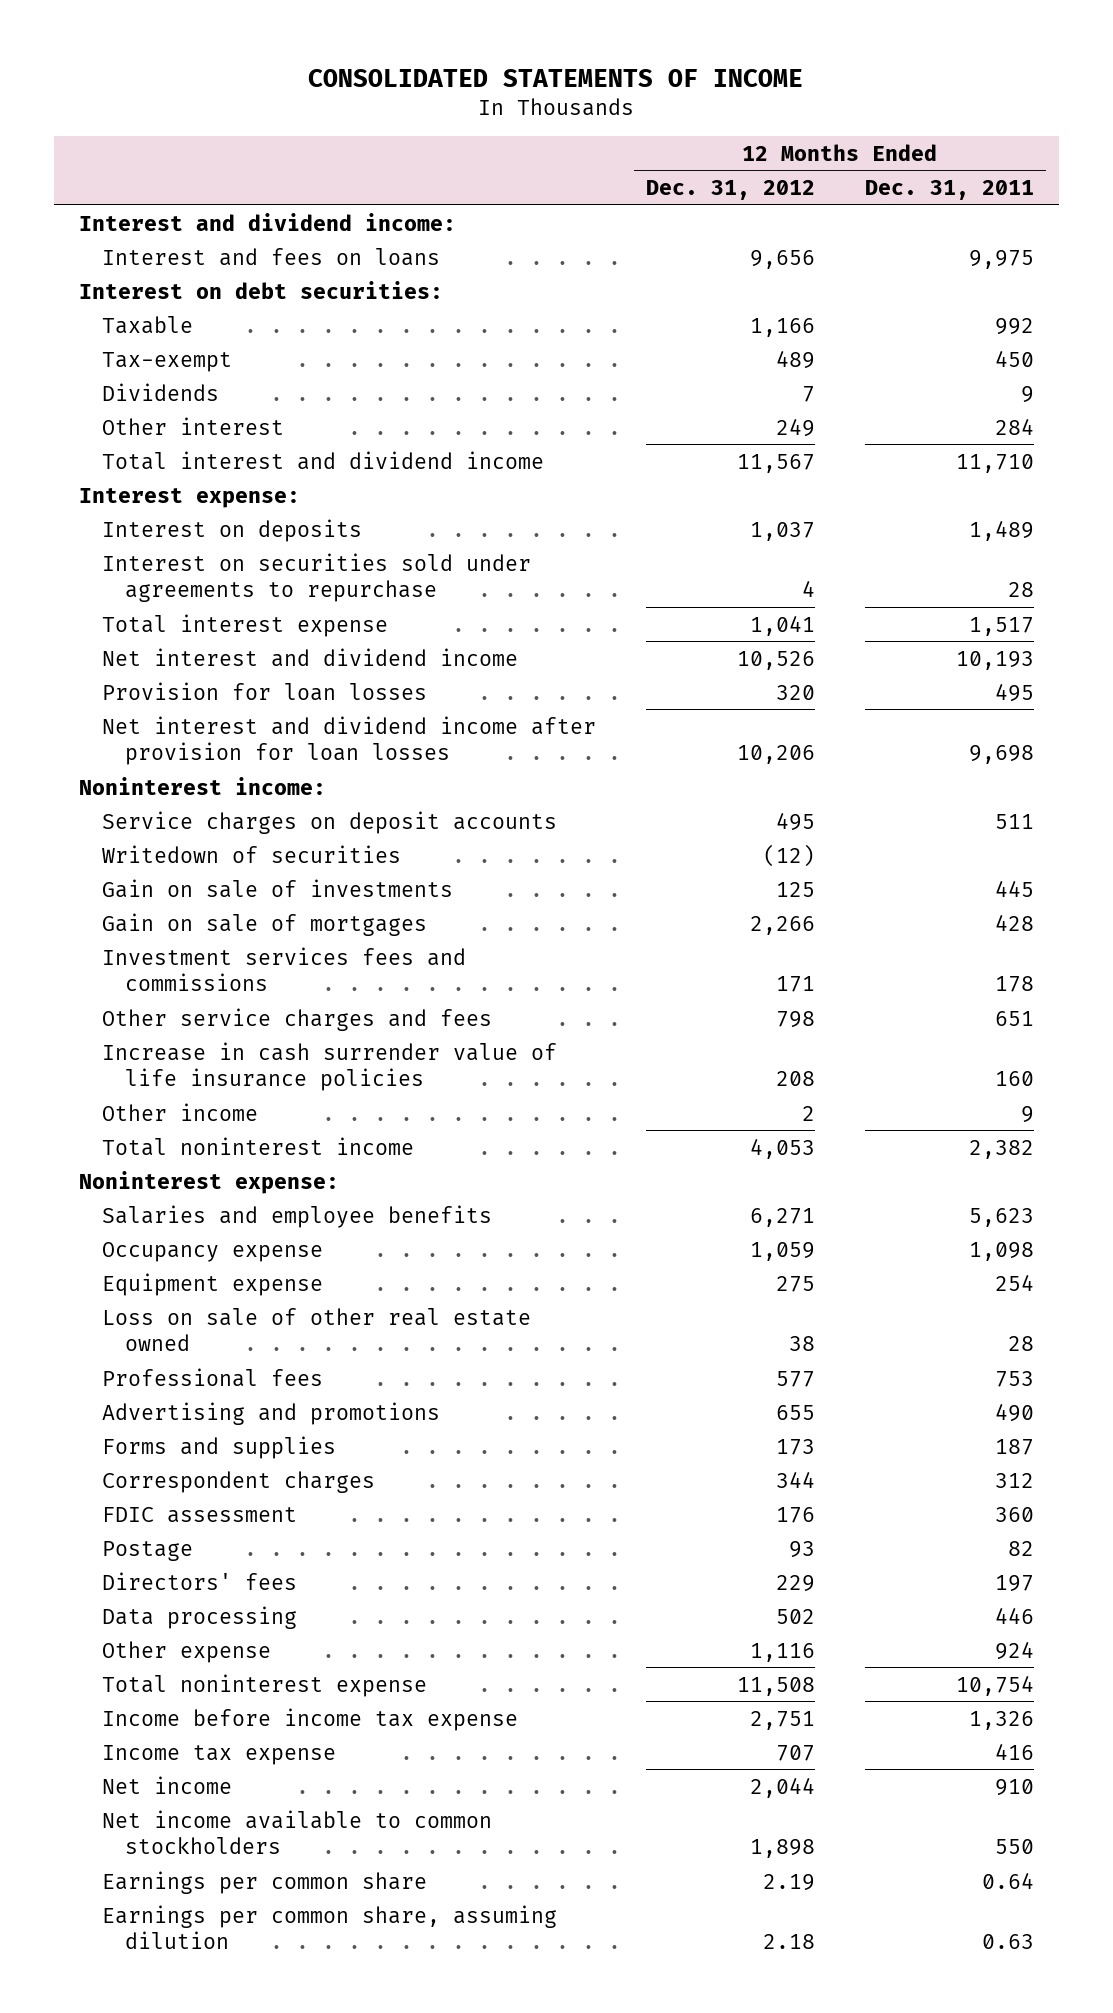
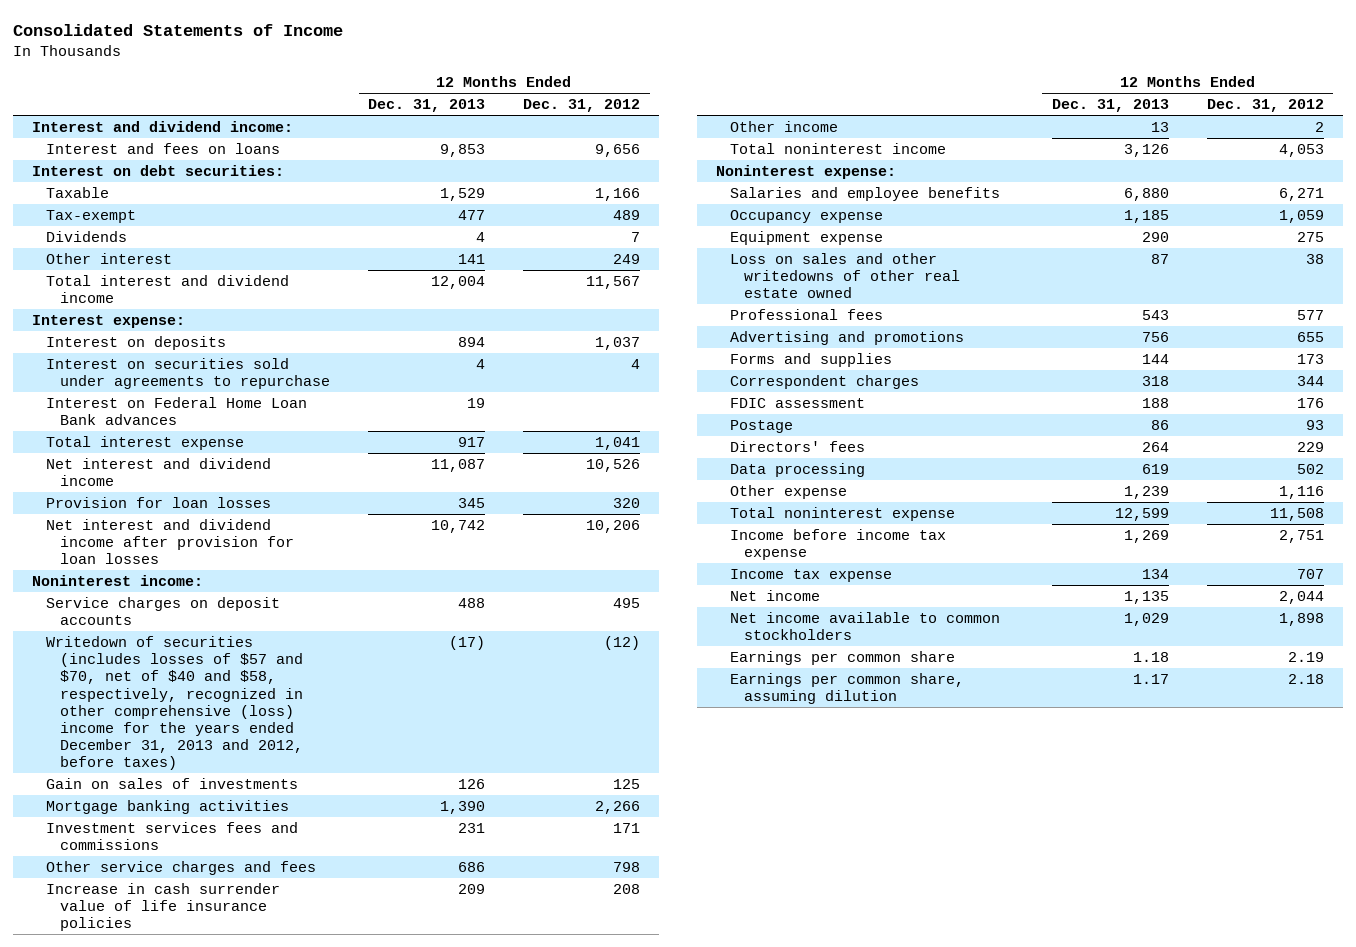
[308,68,804,87] CONSOLIDATED STATEMENTS OF INCOME -> [12,24,343,37] Consolidated Statements of Income
[864,179,1034,200] Dec. 31, 2011 -> none
none -> [368,99,486,113] Dec. 31, 2013
none -> [46,396,308,426] Interest on Federal Home Loan Bank advances
[102,844,402,863] Writedown of securities -> [46,635,304,771] Writedown of securities (includes losses of $57 and $70, net of $40 and $58, respectively, recognized in other comprehensive (loss) income for the years ended December 31, 2013 and 2012, before taxes)
[102,878,454,898] Gain on sale of investments -> [46,777,299,789] Gain on sales of investments
[102,912,428,936] Gain on sale of mortgages -> [46,799,290,814] Mortgage banking activities
[102,1307,532,1352] Loss on sale of other real estate owned -> [729,252,960,299] Loss on sales and other writedowns of other real estate owned

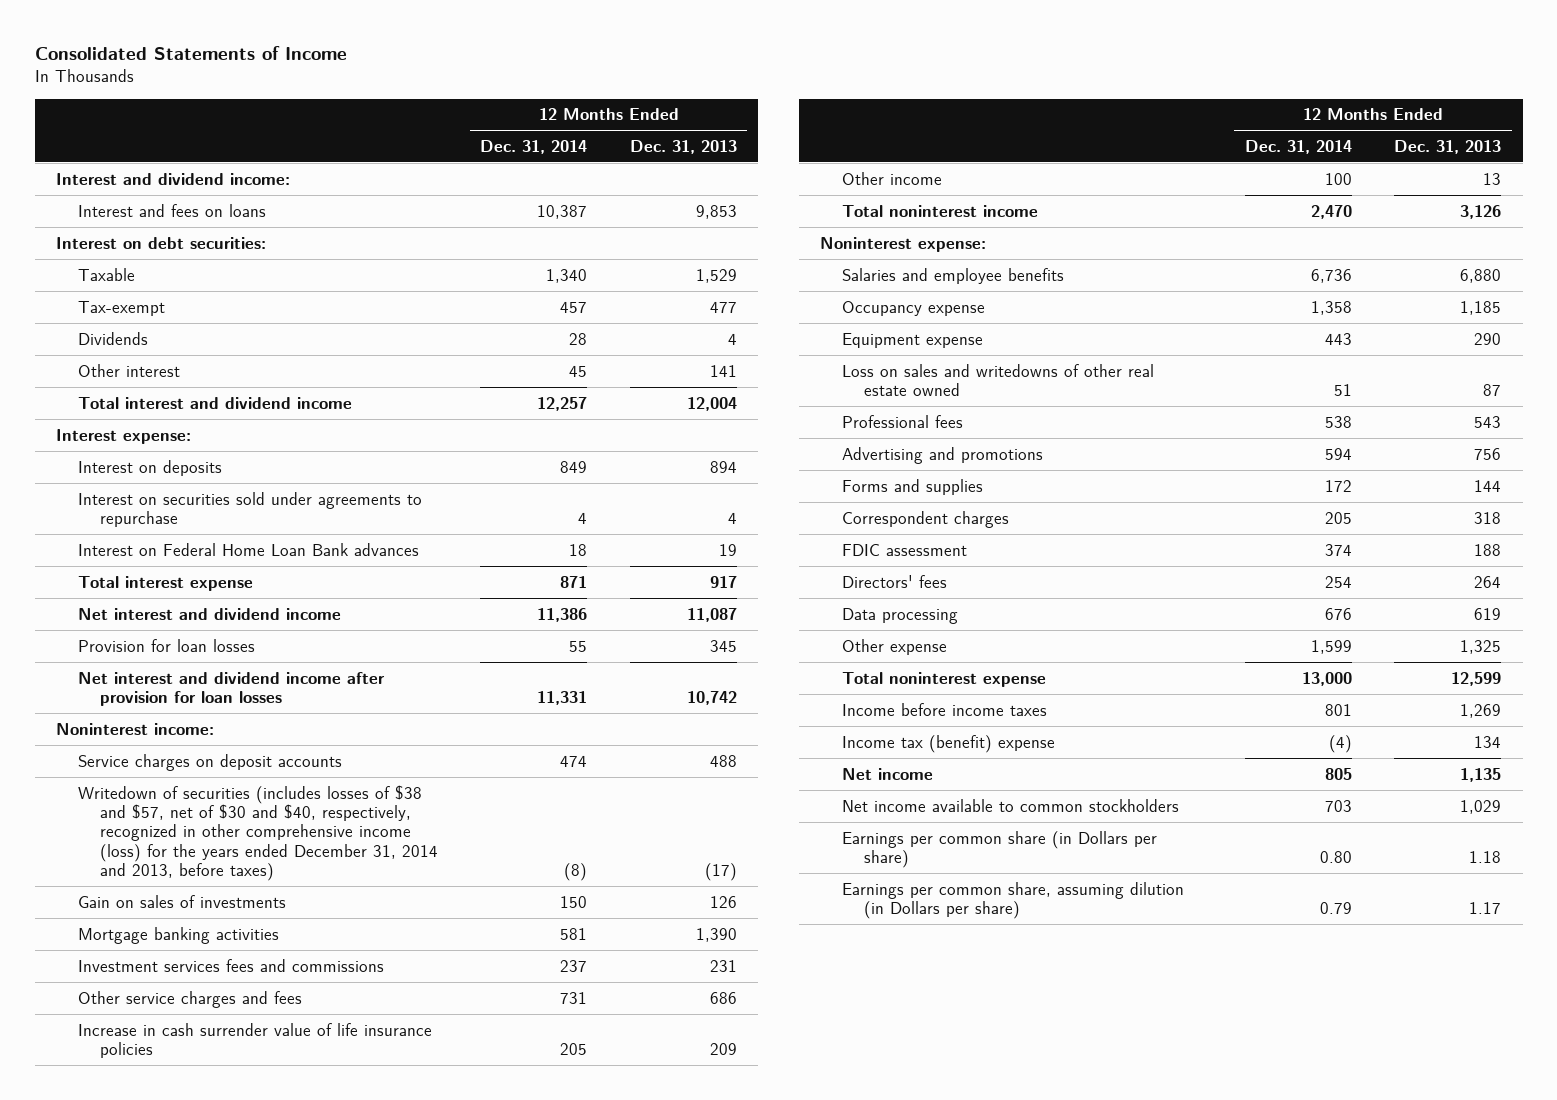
[523,99,641,113] Dec. 31, 2012 -> none
none -> [480,139,588,154] Dec. 31, 2014
[46,635,304,771] Writedown of securities (includes losses of $57 and $70, net of $40 and $58, respectively, recognized in other comprehensive (loss) income for the years ended December 31, 2013 and 2012, before taxes) -> [77,784,438,882] Writedown of securities (includes losses of $38 and $57, net of $30 and $40, respectively, recognized in other comprehensive income (loss) for the years ended December 31, 2014 and 2013, before taxes)
[729,252,960,299] Loss on sales and other writedowns of other real estate owned -> [842,363,1155,396] Loss on sales and writedowns of other real estate owned
[729,419,793,433] Postage -> none
[1123,485,1169,499] 1,239 -> [1460,639,1502,654] 1,325
[729,528,946,561] Income before income tax expense -> [842,702,1048,716] Income before income taxes
[729,568,892,582] Income tax expense -> [842,734,1056,753] Income tax (benefit) expense
[729,650,955,665] Earnings per common share -> [842,830,1158,868] Earnings per common share (in Dollars per share)
[729,672,964,705] Earnings per common share, assuming dilution -> [842,881,1185,919] Earnings per common share, assuming dilution (in Dollars per share)

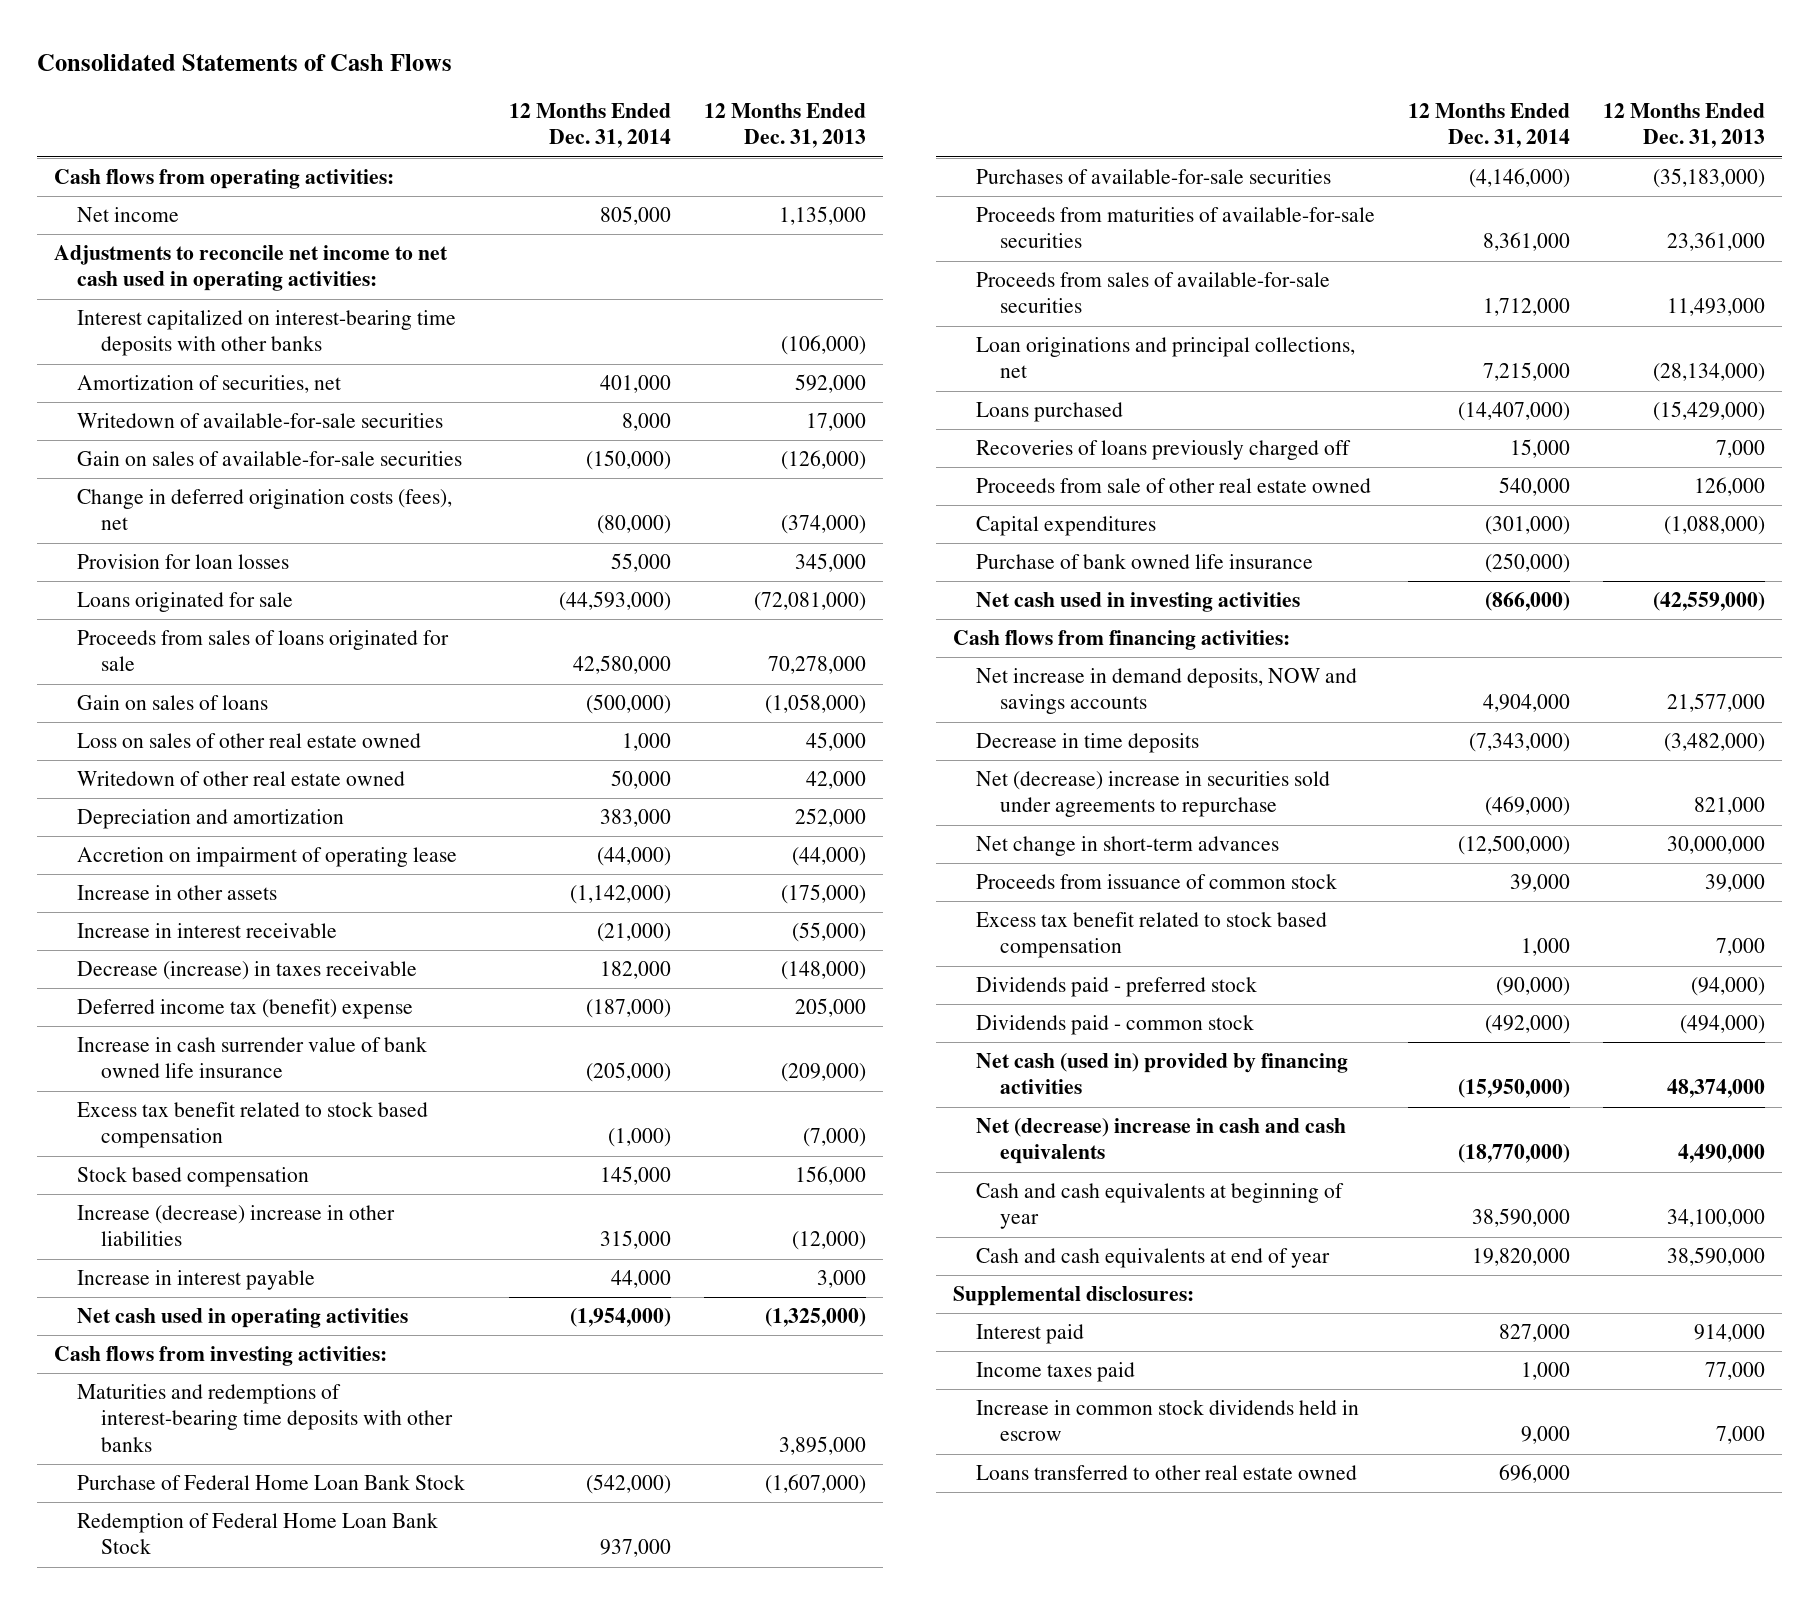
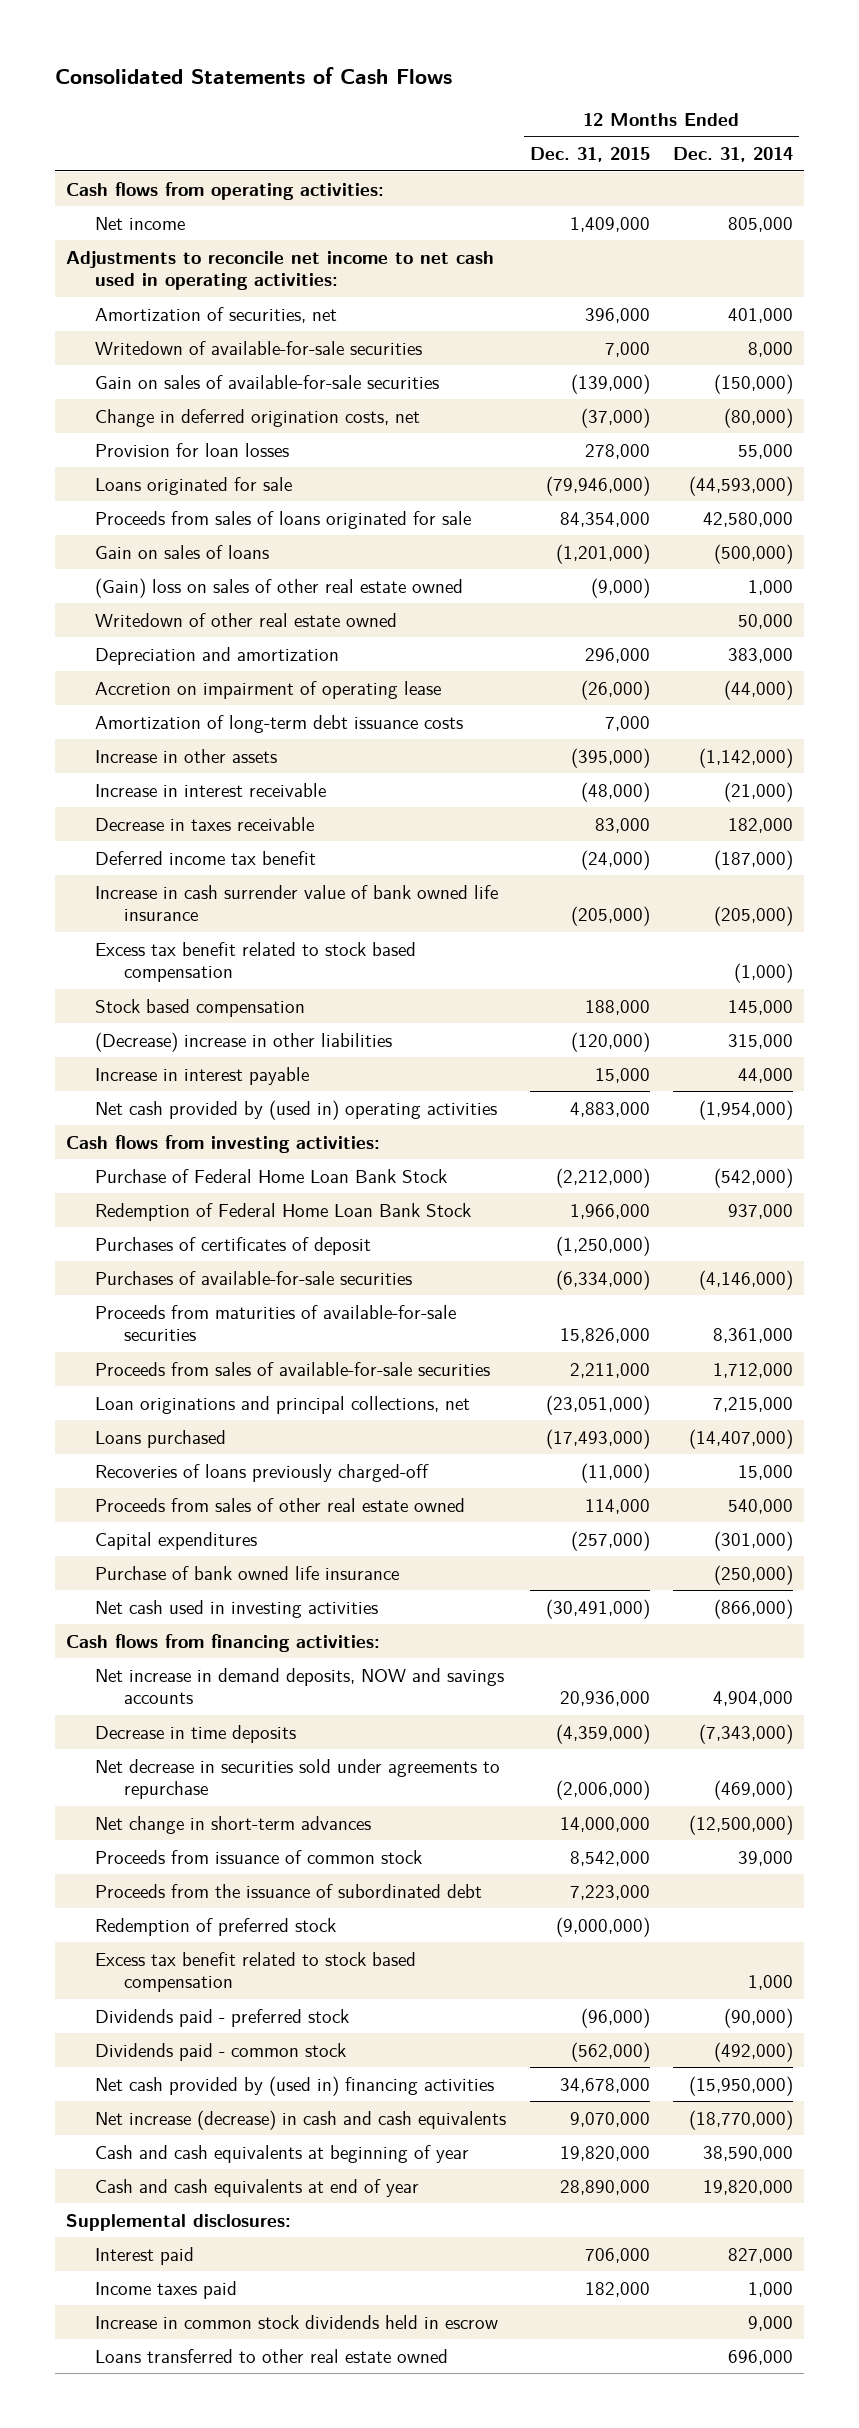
[704,103,867,149] 12 Months Ended Dec. 31, 2013 -> none
none -> [529,147,650,163] Dec. 31, 2015
[77,310,457,357] Interest capitalized on interest-bearing time deposits with other banks -> none
[77,489,453,531] Change in deferred origination costs (fees), net -> [95,408,421,427] Change in deferred origination costs, net
[77,733,422,749] Loss on sales of other real estate owned -> [95,577,464,598] (Gain) loss on sales of other real estate owned
none -> [95,714,464,733] Amortization of long-term debt issuance costs
[77,961,418,981] Decrease (increase) in taxes receivable -> [95,816,315,831] Decrease in taxes receivable
[77,999,414,1020] Deferred income tax (benefit) expense -> [95,850,317,865] Deferred income tax benefit
[77,1205,396,1247] Increase (decrease) increase in other liabilities -> [95,1031,393,1052] (Decrease) increase in other liabilities
[77,1308,409,1329] Net cash used in operating activities -> [95,1099,498,1120] Net cash provided by (used in) operating activities
[77,1384,453,1452] Maturities and redemptions of interest-bearing time deposits with other banks -> none
none -> [95,1236,372,1255] Purchases of certificates of deposit
[976,440,1352,461] Recoveries of loans previously charged off -> [95,1463,430,1482] Recoveries of loans previously charged-off
[976,478,1372,494] Proceeds from sale of other real estate owned -> [95,1497,466,1512] Proceeds from sales of other real estate owned
[976,771,1331,818] Net (decrease) increase in securities sold under agreements to repurchase -> [95,1758,501,1800] Net decrease in securities sold under agreements to repurchase
none -> [95,1883,483,1898] Proceeds from the issuance of subordinated debt
none -> [95,1917,337,1936] Redemption of preferred stock
[976,1053,1349,1095] Net cash (used in) provided by financing activities -> [95,2075,495,2096] Net cash provided by (used in) financing activities
[976,1118,1347,1165] Net (decrease) increase in cash and cash equivalents -> [95,2109,507,2130] Net increase (decrease) in cash and cash equivalents

